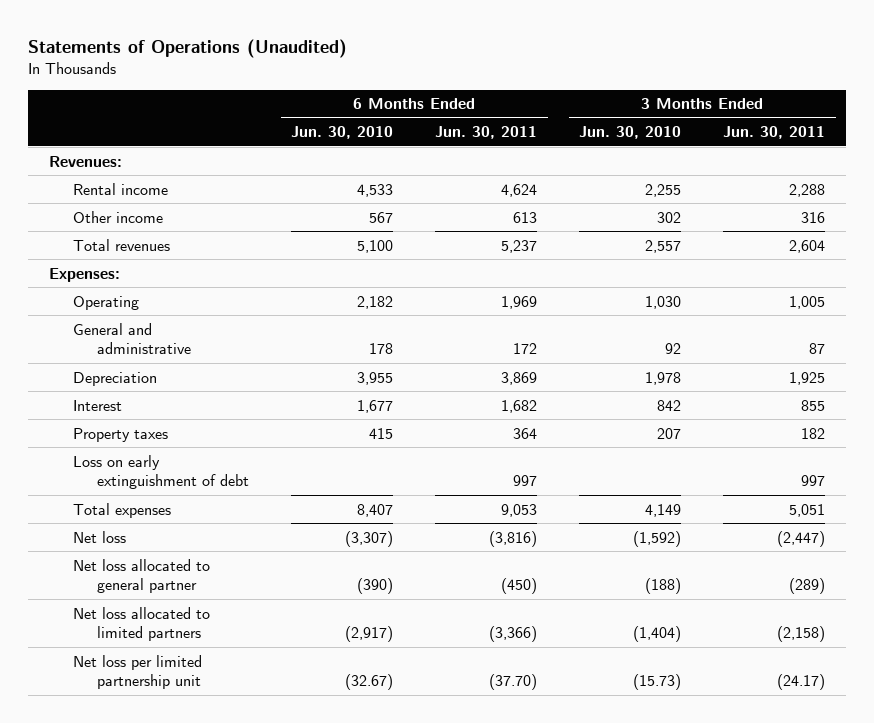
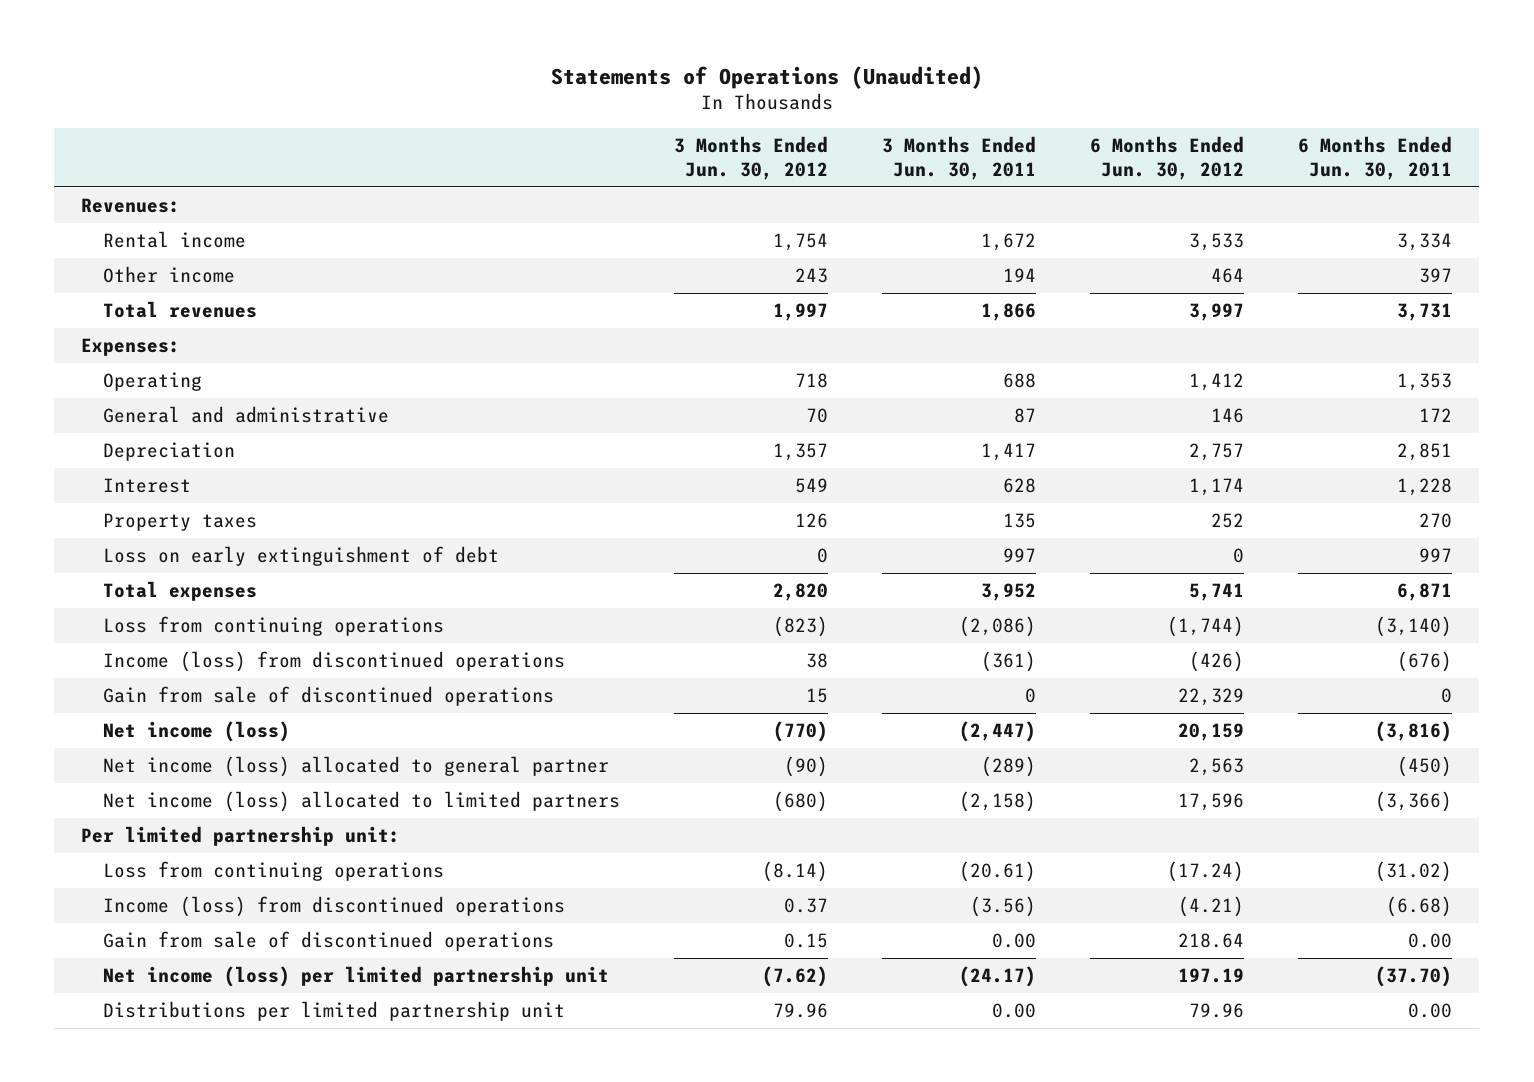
[291,126,394,140] Jun. 30, 2010 -> none
[579,126,682,140] Jun. 30, 2010 -> none
none -> [674,135,829,180] 3 Months Ended Jun. 30, 2012
none -> [1090,135,1245,180] 6 Months Ended Jun. 30, 2012
[501,183,538,197] 4,624 -> [1397,233,1453,252] 3,334
[789,183,826,197] 2,288 -> [981,233,1037,252] 1,672
[513,211,538,223] 613 -> [1419,268,1453,284] 397
[801,211,826,223] 316 -> [1003,268,1037,283] 194
[501,239,538,253] 5,237 -> [1397,303,1453,322] 3,731
[789,239,826,253] 2,604 -> [981,303,1037,322] 1,866
[501,295,538,309] 1,969 -> [1397,373,1453,392] 1,353
[789,295,826,309] 1,005 -> [1003,373,1037,389] 688
[501,371,538,385] 3,869 -> [1397,443,1453,462] 2,851
[789,371,826,385] 1,925 -> [981,443,1037,462] 1,417
[501,399,538,413] 1,682 -> [1397,478,1453,497] 1,228
[801,399,826,411] 855 -> [1003,478,1037,494] 628
[513,427,538,439] 364 -> [1419,513,1453,529] 270
[801,427,826,439] 182 -> [1003,513,1037,529] 135
[501,503,538,517] 9,053 -> [1397,583,1453,602] 6,871
[789,503,826,517] 5,051 -> [981,583,1037,602] 3,952
none -> [103,616,445,637] Loss from continuing operations
none -> [103,651,566,673] Income (loss) from discontinued operations
none -> [103,686,555,707] Gain from sale of discontinued operations
[73,530,127,543] Net loss -> [103,721,291,743] Net income (loss)
[73,558,211,594] Net loss allocated to general partner -> [103,756,610,778] Net income (loss) allocated to general partner
[73,606,211,642] Net loss allocated to limited partners -> [103,791,621,813] Net income (loss) allocated to limited partners
none -> [81,826,401,847] Per limited partnership unit:
none -> [103,861,445,882] Loss from continuing operations
none -> [103,896,566,918] Income (loss) from discontinued operations
none -> [103,931,555,952] Gain from sale of discontinued operations
[73,654,203,690] Net loss per limited partnership unit -> [103,966,610,988] Net income (loss) per limited partnership unit
none -> [103,1001,566,1022] Distributions per limited partnership unit

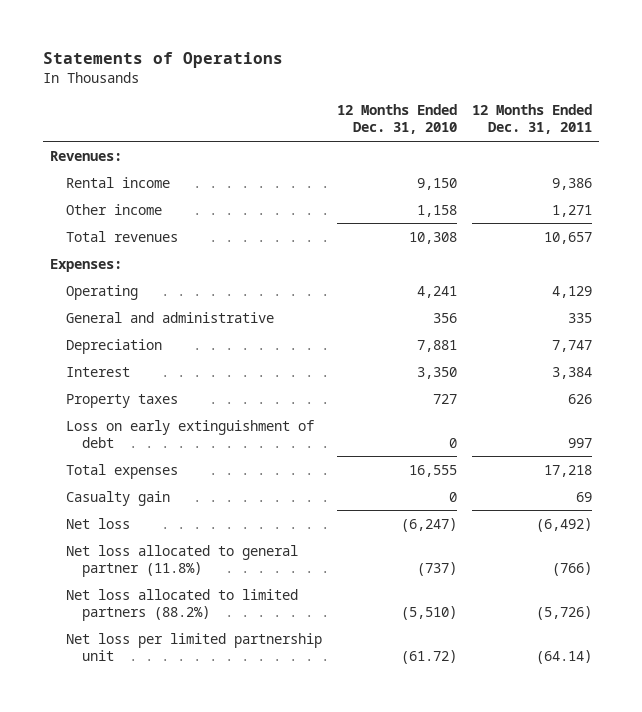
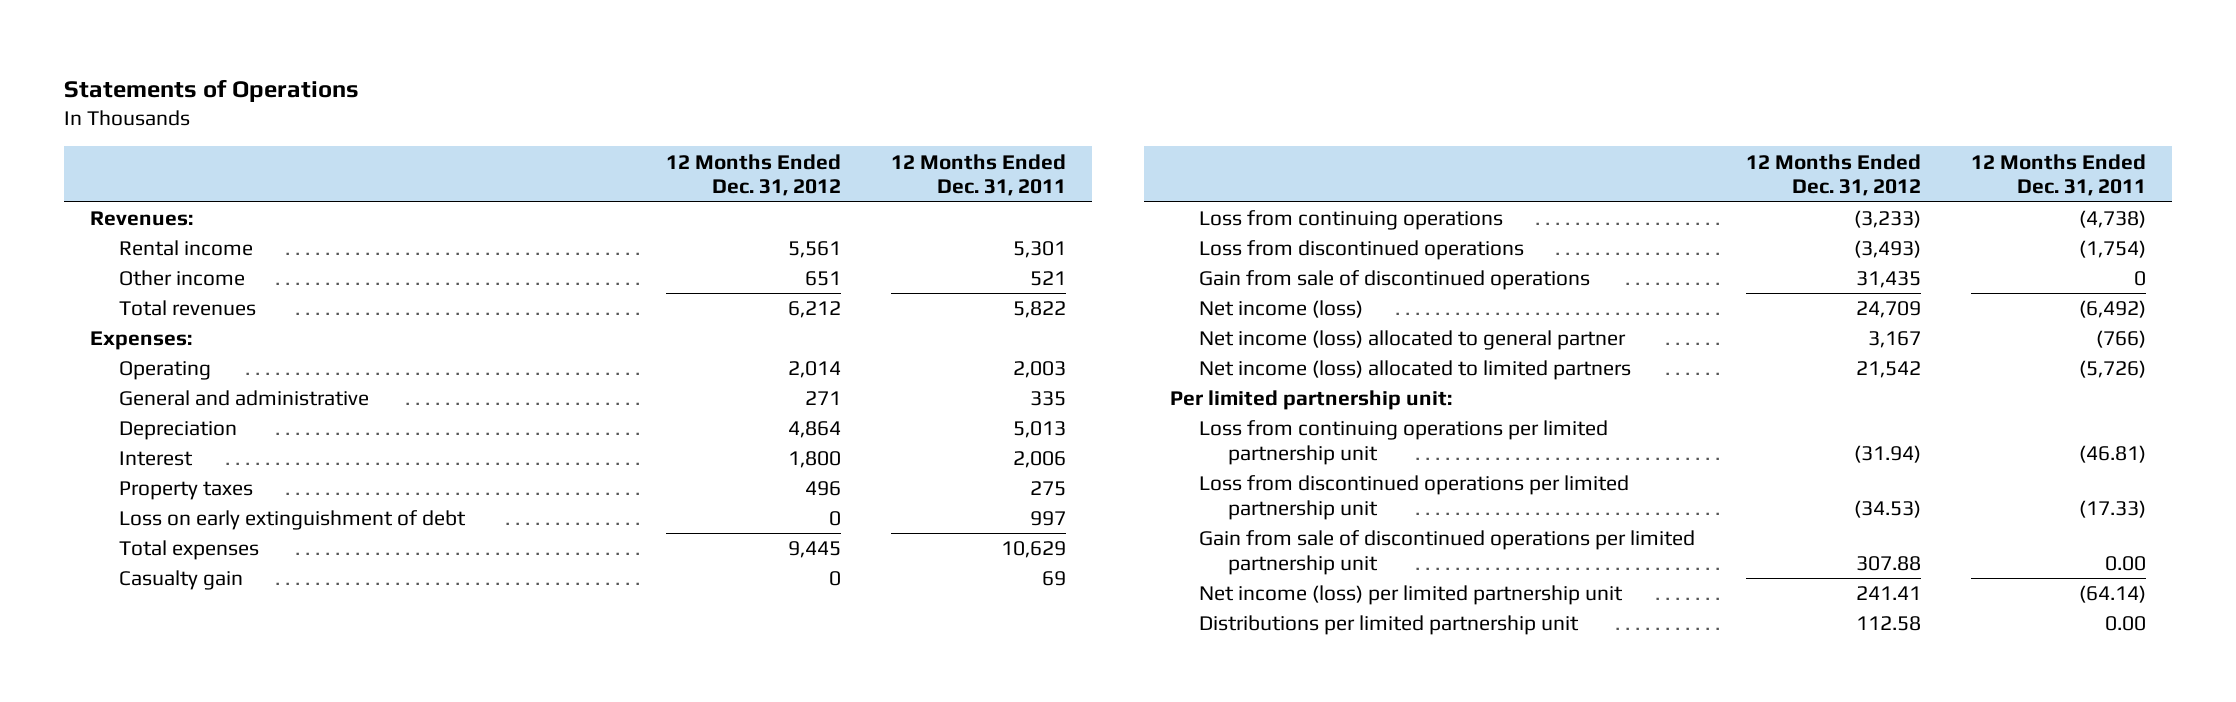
[336,104,457,135] 12 Months Ended Dec. 31, 2010 -> none
none -> [665,153,841,197] 12 Months Ended Dec. 31, 2012
[551,177,592,190] 9,386 -> [1013,241,1067,259] 5,301
[551,204,592,217] 1,271 -> [1030,271,1067,287] 521
[543,231,592,244] 10,657 -> [1013,301,1067,319] 5,822
[551,285,592,298] 4,129 -> [1013,361,1067,379] 2,003
[551,339,592,352] 7,747 -> [1013,421,1067,439] 5,013
[551,366,592,379] 3,384 -> [1013,451,1067,469] 2,006
[567,393,592,404] 626 -> [1030,481,1067,497] 275
[543,464,592,477] 17,218 -> [1001,541,1067,559] 10,629
none -> [1198,210,1503,231] Loss from continuing operations
none -> [1198,240,1524,261] Loss from discontinued operations
none -> [1198,270,1590,291] Gain from sale of discontinued operations
[65,517,130,529] Net loss -> [1198,300,1363,319] Net income (loss)
[65,544,298,577] Net loss allocated to general partner (11.8%) -> [1198,330,1626,351] Net income (loss) allocated to general partner
[65,588,298,621] Net loss allocated to limited partners (88.2%) -> [1198,360,1631,381] Net income (loss) allocated to limited partners
none -> [1169,390,1452,411] Per limited partnership unit:
none -> [1198,420,1608,465] Loss from continuing operations per limited partnership unit
none -> [1198,475,1629,520] Loss from discontinued operations per limited partnership unit
none -> [1198,530,1695,575] Gain from sale of discontinued operations per limited partnership unit
[65,632,322,661] Net loss per limited partnership unit -> [1198,585,1623,606] Net income (loss) per limited partnership unit
none -> [1198,615,1579,636] Distributions per limited partnership unit

